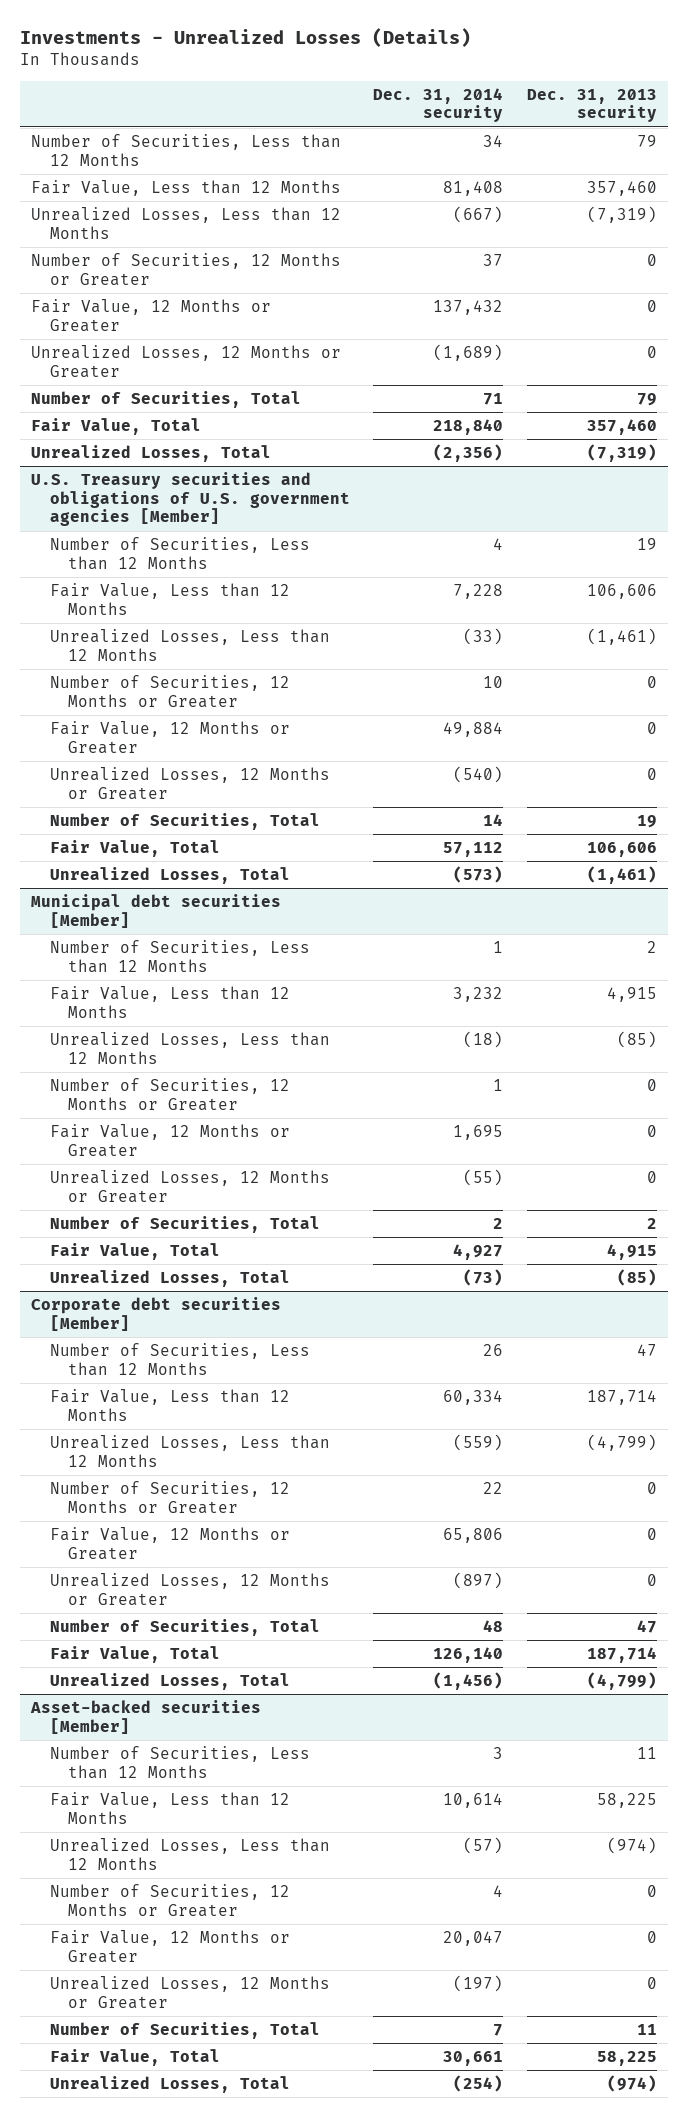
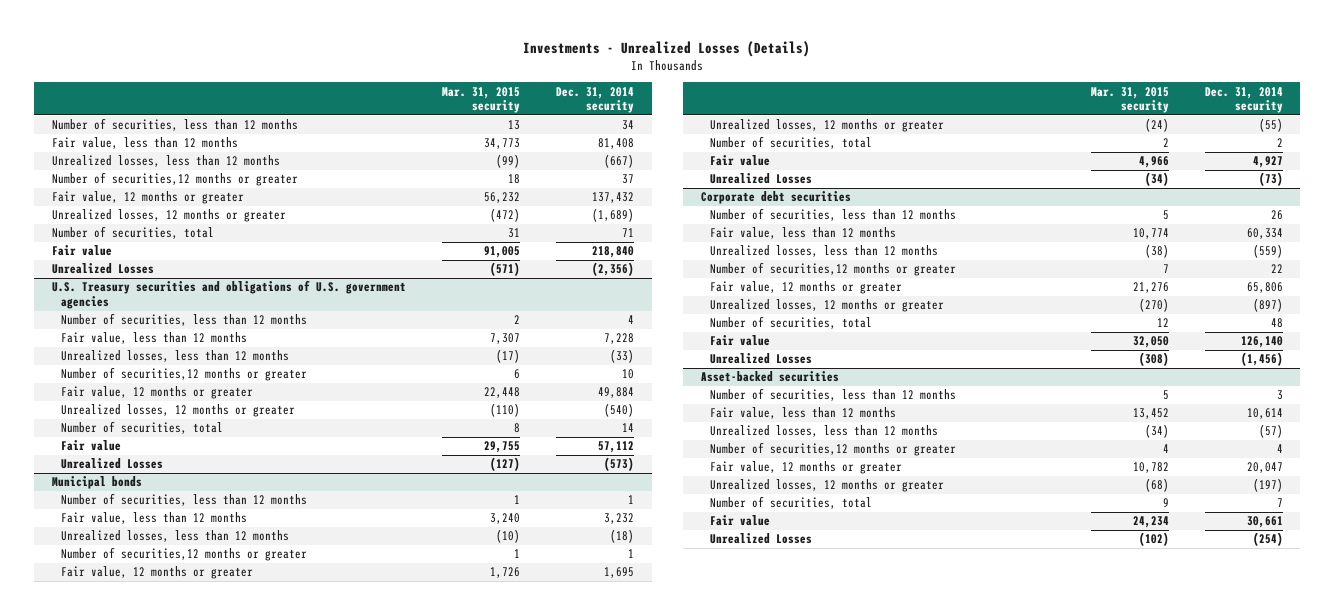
[526,88,657,123] Dec. 31, 2013 security -> none
none -> [441,86,520,114] Mar. 31, 2015 security
[31,134,342,166] Number of Securities, Less than 12 Months -> [51,118,298,132] Number of securities, less than 12 months
[31,180,342,197] Fair Value, Less than 12 Months -> [51,137,238,150] Fair value, less than 12 months
[31,207,342,239] Unrealized Losses, Less than 12 Months -> [51,155,280,168] Unrealized losses, less than 12 months
[31,253,342,286] Number of Securities, 12 Months or Greater -> [51,172,298,187] Number of securities,12 months or greater
[31,299,272,332] Fair Value, 12 Months or Greater -> [51,191,244,205] Fair value, 12 months or greater
[31,345,342,378] Unrealized Losses, 12 Months or Greater -> [51,209,286,223] Unrealized losses, 12 months or greater
[31,391,302,409] Number of Securities, Total -> [51,226,214,240] Number of securities, total
[31,418,202,436] Fair Value, Total -> [51,245,112,257] Fair value
[31,445,272,463] Unrealized Losses, Total -> [51,263,154,275] Unrealized Losses
[31,472,350,527] U.S. Treasury securities and obligations of U.S. government agencies [Member] -> [51,280,406,309] U.S. Treasury securities and obligations of U.S. government agencies
[49,537,310,570] Number of Securities, Less than 12 Months -> [61,313,308,327] Number of securities, less than 12 months
[49,583,290,615] Fair Value, Less than 12 Months -> [61,332,248,345] Fair value, less than 12 months
[49,629,330,661] Unrealized Losses, Less than 12 Months -> [61,350,290,363] Unrealized losses, less than 12 months
[49,675,290,708] Number of Securities, 12 Months or Greater -> [61,367,308,382] Number of securities,12 months or greater
[49,721,290,754] Fair Value, 12 Months or Greater -> [61,386,254,400] Fair value, 12 months or greater
[49,767,330,800] Unrealized Losses, 12 Months or Greater -> [61,404,296,418] Unrealized losses, 12 months or greater
[49,813,320,831] Number of Securities, Total -> [61,421,224,435] Number of securities, total
[49,840,220,858] Fair Value, Total -> [61,440,122,452] Fair value
[49,867,290,885] Unrealized Losses, Total -> [61,458,164,470] Unrealized Losses
[31,894,282,928] Municipal debt securities [Member] -> [51,476,142,490] Municipal bonds
[49,940,310,973] Number of Securities, Less than 12 Months -> [61,493,308,507] Number of securities, less than 12 months
[49,986,290,1018] Fair Value, Less than 12 Months -> [61,512,248,525] Fair value, less than 12 months
[49,1032,330,1064] Unrealized Losses, Less than 12 Months -> [61,530,290,543] Unrealized losses, less than 12 months
[49,1078,290,1111] Number of Securities, 12 Months or Greater -> [61,547,308,562] Number of securities,12 months or greater
[49,1124,290,1157] Fair Value, 12 Months or Greater -> [61,566,254,580] Fair value, 12 months or greater
[49,1170,330,1203] Unrealized Losses, 12 Months or Greater -> [710,119,945,133] Unrealized losses, 12 months or greater
[49,1216,320,1234] Number of Securities, Total -> [710,136,873,150] Number of securities, total
[49,1243,220,1261] Fair Value, Total -> [710,155,771,167] Fair value
[49,1270,290,1288] Unrealized Losses, Total -> [710,173,813,185] Unrealized Losses
[31,1297,282,1331] Corporate debt securities [Member] -> [700,191,851,205] Corporate debt securities
[49,1343,310,1376] Number of Securities, Less than 12 Months -> [710,208,957,222] Number of securities, less than 12 months
[49,1389,290,1421] Fair Value, Less than 12 Months -> [710,227,897,240] Fair value, less than 12 months
[49,1435,330,1467] Unrealized Losses, Less than 12 Months -> [710,245,939,258] Unrealized losses, less than 12 months
[49,1481,290,1514] Number of Securities, 12 Months or Greater -> [710,262,957,277] Number of securities,12 months or greater
[49,1527,290,1560] Fair Value, 12 Months or Greater -> [710,281,903,295] Fair value, 12 months or greater
[49,1573,330,1606] Unrealized Losses, 12 Months or Greater -> [710,299,945,313] Unrealized losses, 12 months or greater
[49,1619,320,1637] Number of Securities, Total -> [710,316,873,330] Number of securities, total
[49,1646,220,1664] Fair Value, Total -> [710,335,771,347] Fair value
[49,1673,290,1691] Unrealized Losses, Total -> [710,353,813,365] Unrealized Losses
[30,1700,262,1734] Asset-backed securities [Member] -> [700,371,839,383] Asset-backed securities
[49,1746,310,1779] Number of Securities, Less than 12 Months -> [710,388,957,402] Number of securities, less than 12 months
[49,1792,290,1824] Fair Value, Less than 12 Months -> [710,407,897,420] Fair value, less than 12 months
[49,1838,330,1870] Unrealized Losses, Less than 12 Months -> [710,425,939,438] Unrealized losses, less than 12 months
[49,1884,290,1917] Number of Securities, 12 Months or Greater -> [710,442,957,457] Number of securities,12 months or greater
[49,1930,290,1963] Fair Value, 12 Months or Greater -> [710,461,903,475] Fair value, 12 months or greater
[49,1976,330,2009] Unrealized Losses, 12 Months or Greater -> [710,479,945,493] Unrealized losses, 12 months or greater
[49,2022,320,2040] Number of Securities, Total -> [710,496,873,510] Number of securities, total
[49,2049,220,2067] Fair Value, Total -> [710,515,771,527] Fair value
[49,2076,290,2094] Unrealized Losses, Total -> [710,533,813,545] Unrealized Losses

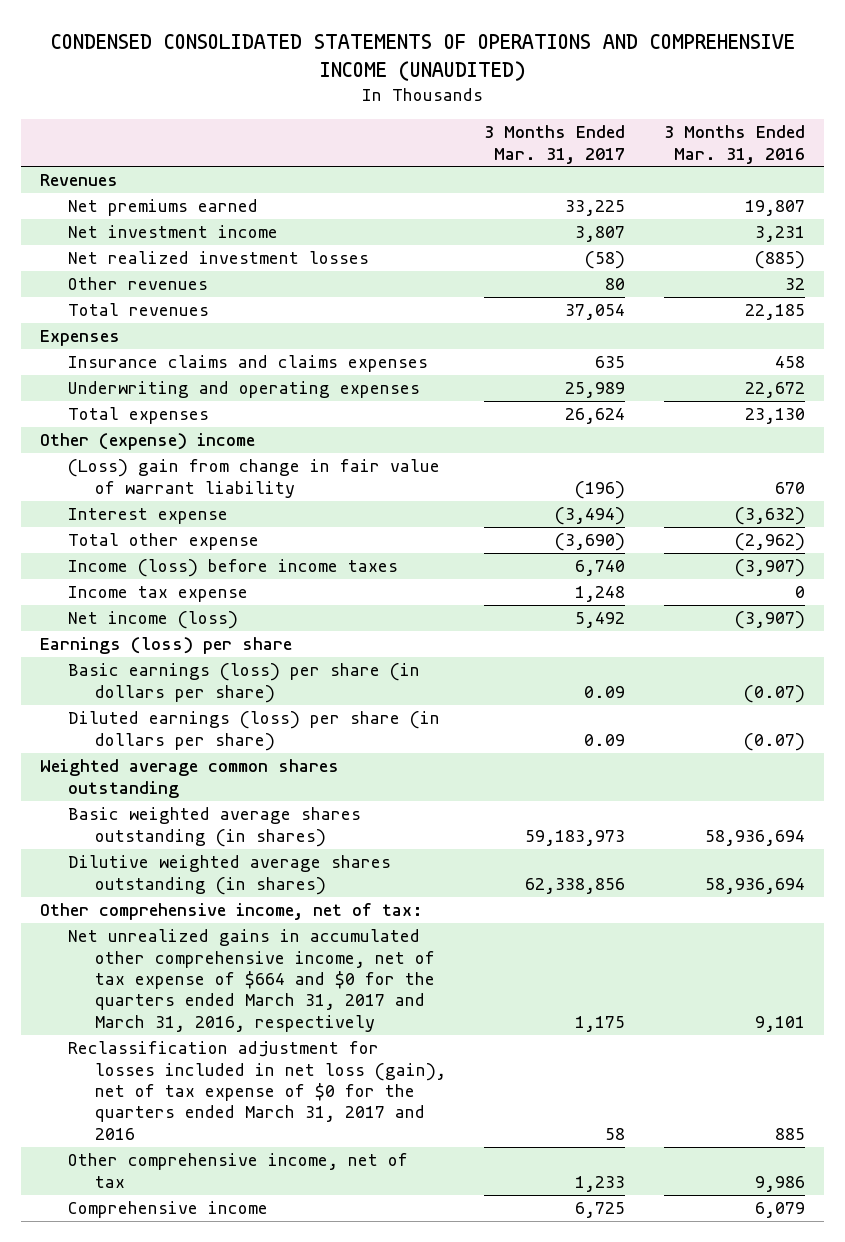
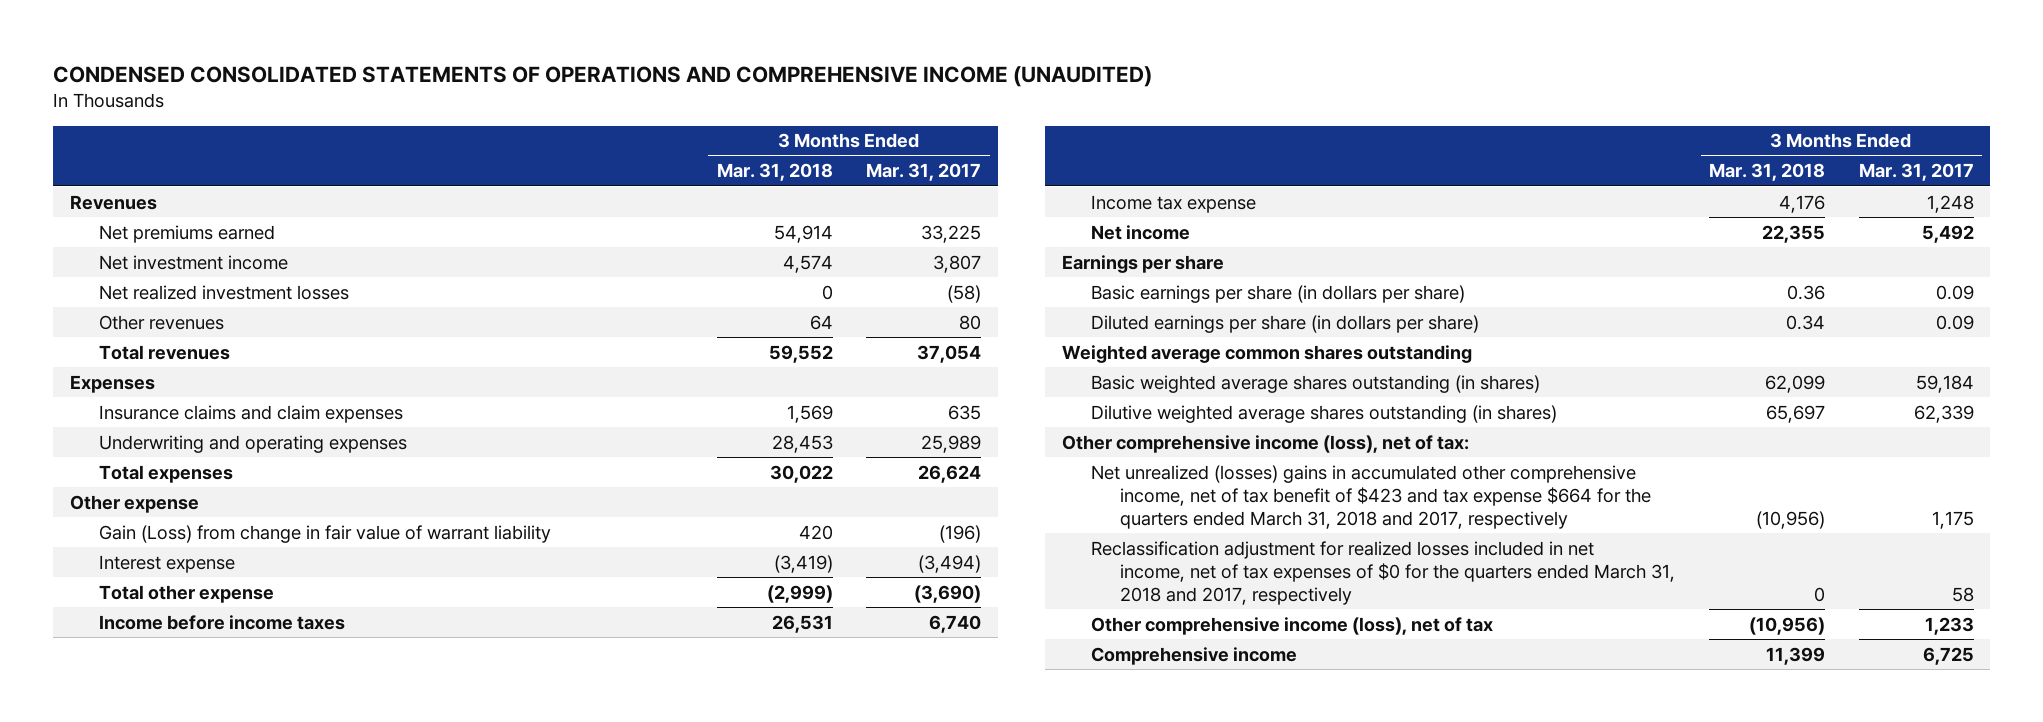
[663,125,805,164] 3 Months Ended Mar. 31, 2016 -> none
none -> [716,163,833,182] Mar. 31, 2018
[67,355,428,373] Insurance claims and claims expenses -> [98,404,403,423] Insurance claims and claim expenses
[40,433,256,451] Other (expense) income -> [69,494,199,513] Other expense
[67,459,440,498] (Loss) gain from change in fair value of warrant liability -> [98,524,551,543] Gain (Loss) from change in fair value of warrant liability
[67,559,398,578] Income (loss) before income taxes -> [98,614,345,630] Income before income taxes
[67,611,238,630] Net income (loss) -> [1091,224,1191,240] Net income
[40,637,293,655] Earnings (loss) per share -> [1061,254,1224,273] Earnings per share
[67,663,420,703] Basic earnings (loss) per share (in dollars per share) -> [1091,284,1466,303] Basic earnings per share (in dollars per share)
[67,711,440,751] Diluted earnings (loss) per share (in dollars per share) -> [1091,314,1480,333] Diluted earnings per share (in dollars per share)
[525,829,626,846] 59,183,973 -> [1915,374,1974,393] 59,184
[525,877,626,894] 62,338,856 -> [1913,404,1974,423] 62,339
[40,903,424,921] Other comprehensive income, net of tax: -> [1061,434,1469,453] Other comprehensive income (loss), net of tax:
[67,929,435,1032] Net unrealized gains in accumulated other comprehensive income, net of tax expense of $664 and $0 for the quarters ended March 31, 2017 and March 31, 2016, respectively -> [1091,464,1652,529] Net unrealized (losses) gains in accumulated other comprehensive income, net of tax benefit of $423 and tax expense $664 for the quarters ended March 31, 2018 and 2017, respectively
[67,1041,446,1140] Reclassification adjustment for losses included in net loss (gain), net of tax expense of $0 for the quarters ended March 31, 2017 and 2016 -> [1091,540,1676,605] Reclassification adjustment for realized losses included in net income, net of tax expenses of $0 for the quarters ended March 31, 2018 and 2017, respectively
[67,1153,408,1188] Other comprehensive income, net of tax -> [1091,616,1494,635] Other comprehensive income (loss), net of tax

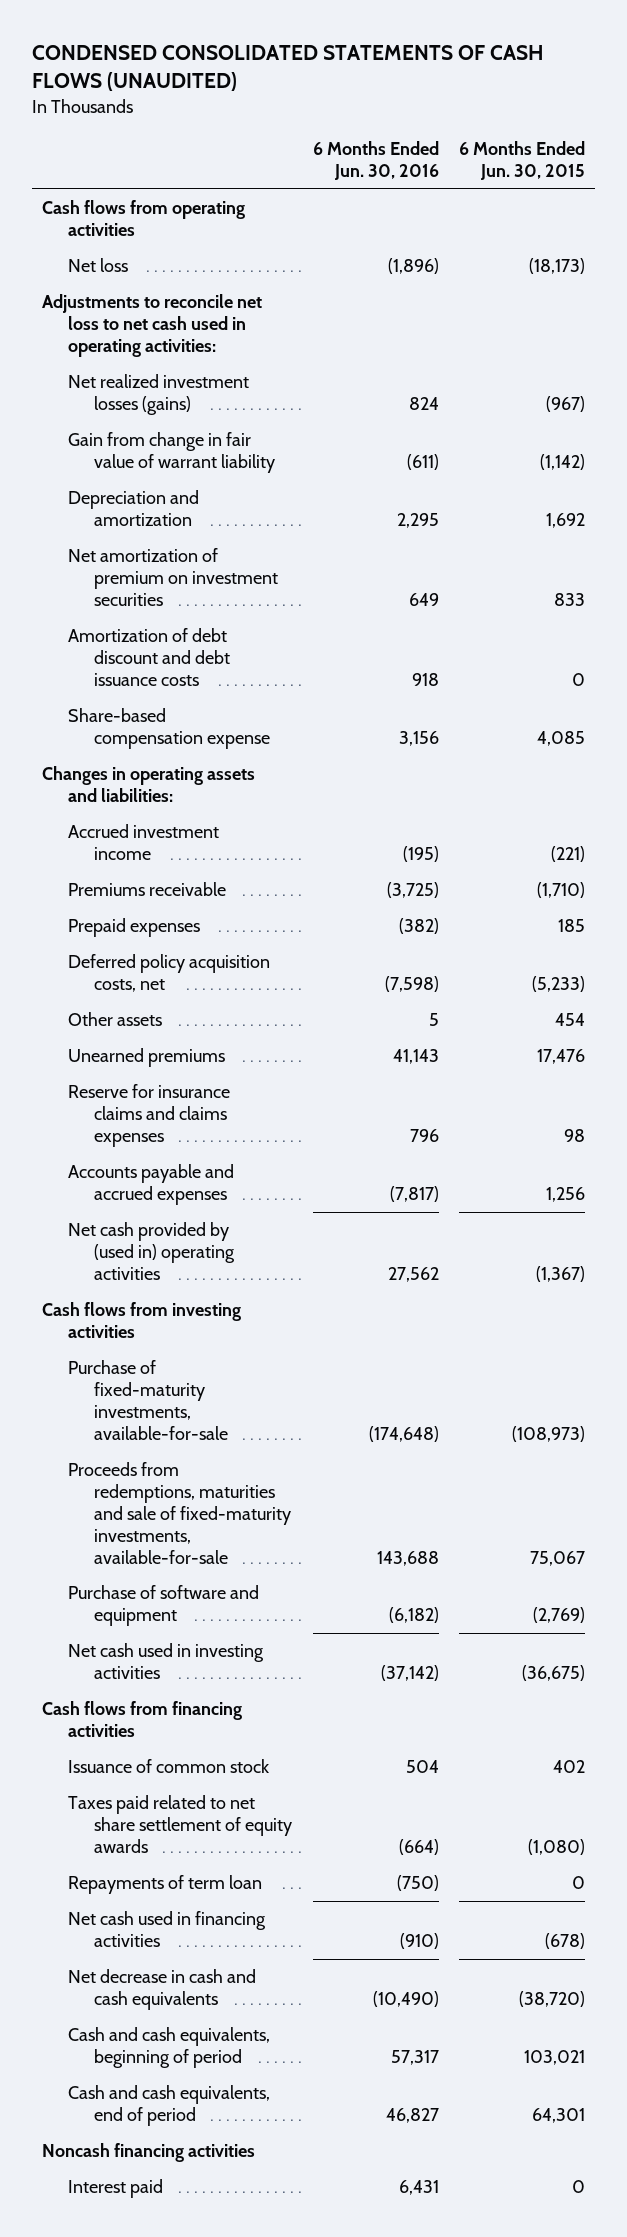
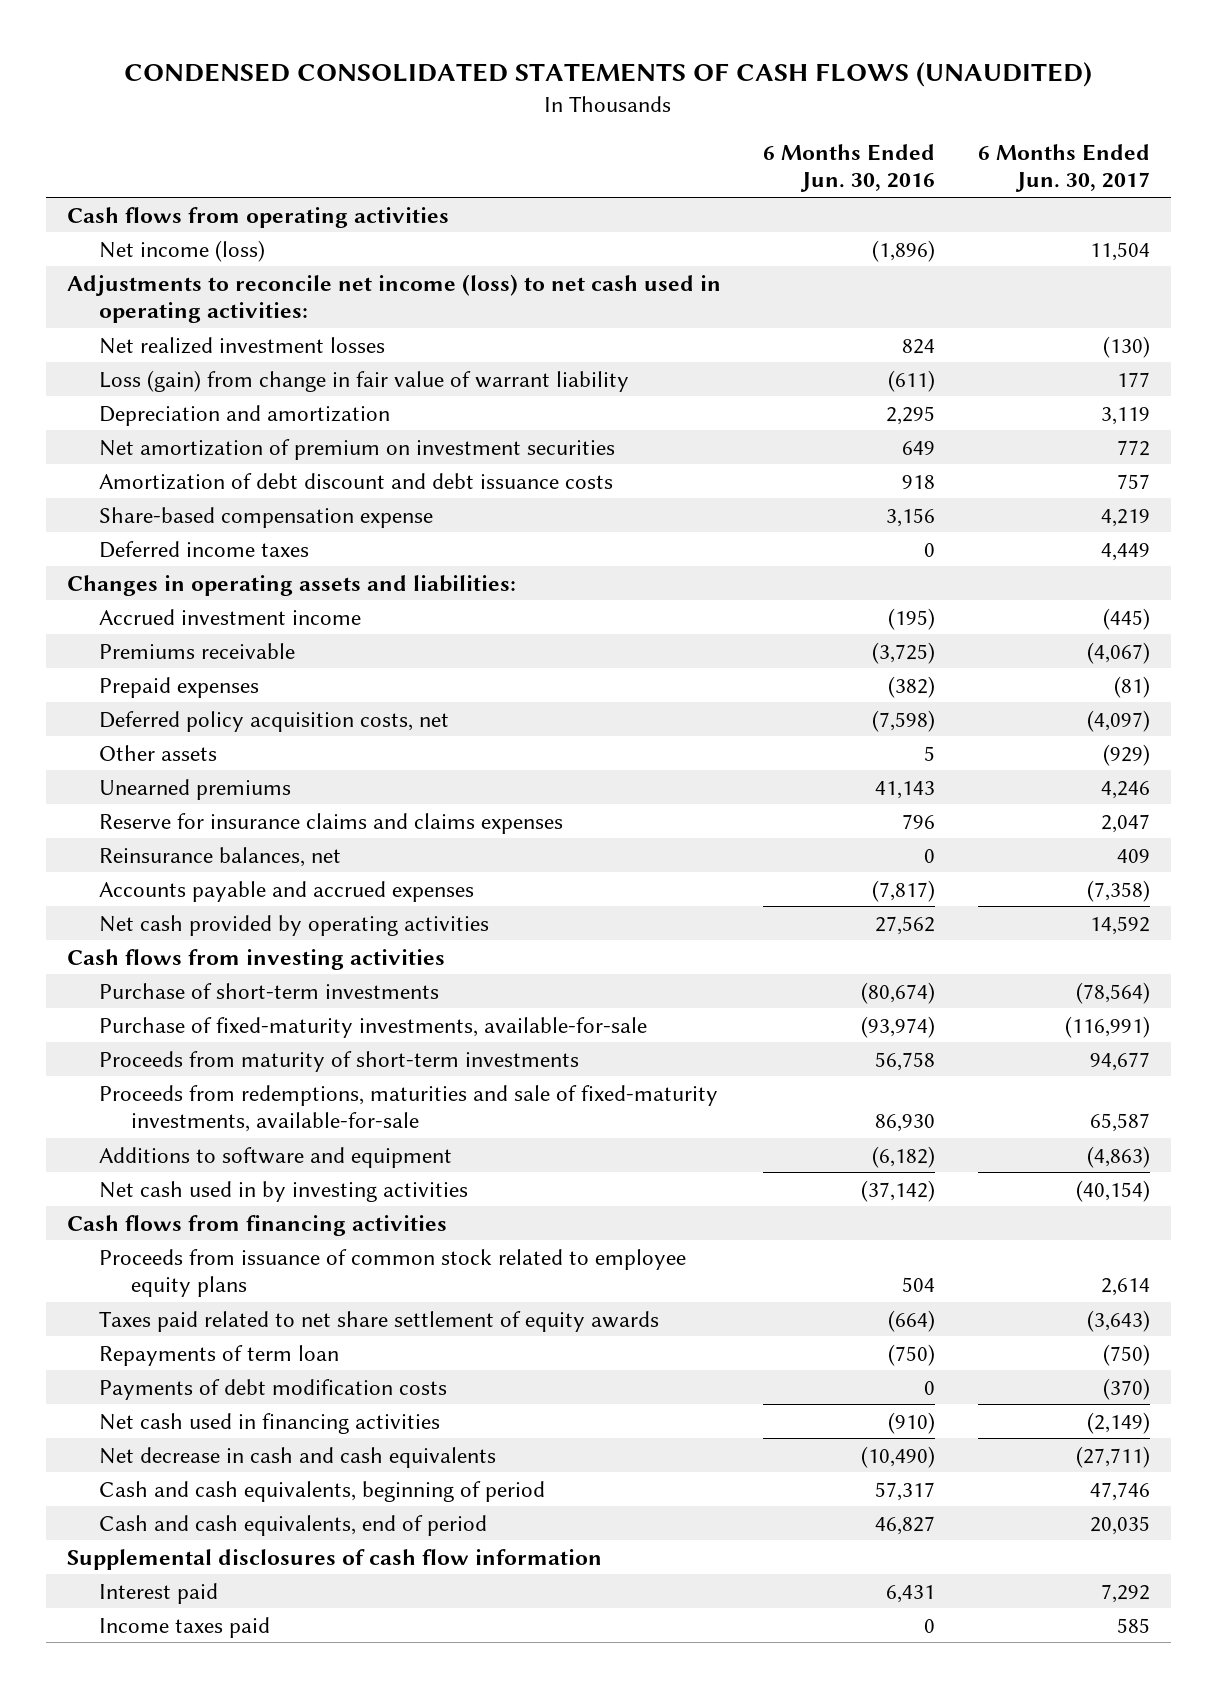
[458,141,585,181] 6 Months Ended Jun. 30, 2015 -> none
none -> [977,143,1150,193] 6 Months Ended Jun. 30, 2017
[67,258,128,273] Net loss -> [98,239,265,262] Net income (loss)
[41,294,262,358] Adjustments to reconcile net loss to net cash used in operating activities: -> [66,273,721,324] Adjustments to reconcile net income (loss) to net cash used in operating activities:
[67,374,249,416] Net realized investment losses (gains) -> [98,336,385,354] Net realized investment losses
[67,432,276,474] Gain from change in fair value of warrant liability -> [98,369,629,392] Loss (gain) from change in fair value of warrant liability
none -> [98,540,309,558] Deferred income taxes
none -> [98,846,341,867] Reinsurance balances, net
[67,1222,236,1281] Net cash provided by (used in) operating activities -> [98,914,489,936] Net cash provided by operating activities
none -> [98,982,439,999] Purchase of short-term investments
[368,1425,439,1442] (174,648) -> [861,1015,936,1038] (93,974)
none -> [98,1050,579,1072] Proceeds from maturity of short-term investments
[376,1550,439,1566] 143,688 -> [875,1114,936,1133] 86,930
[67,1585,259,1627] Purchase of software and equipment -> [98,1146,452,1168] Additions to software and equipment
[67,1643,264,1680] Net cash used in investing activities -> [98,1180,468,1202] Net cash used in by investing activities
[67,1759,269,1774] Issuance of common stock -> [98,1248,686,1298] Proceeds from issuance of common stock related to employee equity plans
none -> [98,1378,447,1400] Payments of debt modification costs
[41,2143,255,2163] Noncash financing activities -> none
none -> [66,1548,602,1570] Supplemental disclosures of cash flow information
none -> [98,1616,270,1638] Income taxes paid

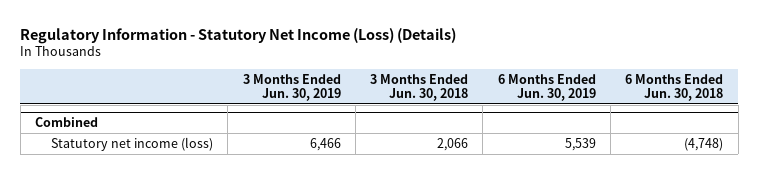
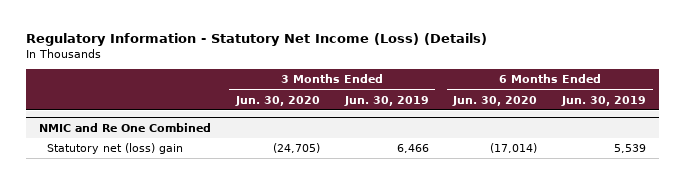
[370,73,469,102] 3 Months Ended Jun. 30, 2018 -> none
[625,73,724,102] 6 Months Ended Jun. 30, 2018 -> none
none -> [234,95,320,106] Jun. 30, 2020
none -> [452,95,538,106] Jun. 30, 2020
[35,117,99,128] Combined -> [38,122,211,132] NMIC and Re One Combined
[50,136,213,151] Statutory net income (loss) -> [46,143,183,155] Statutory net (loss) gain

